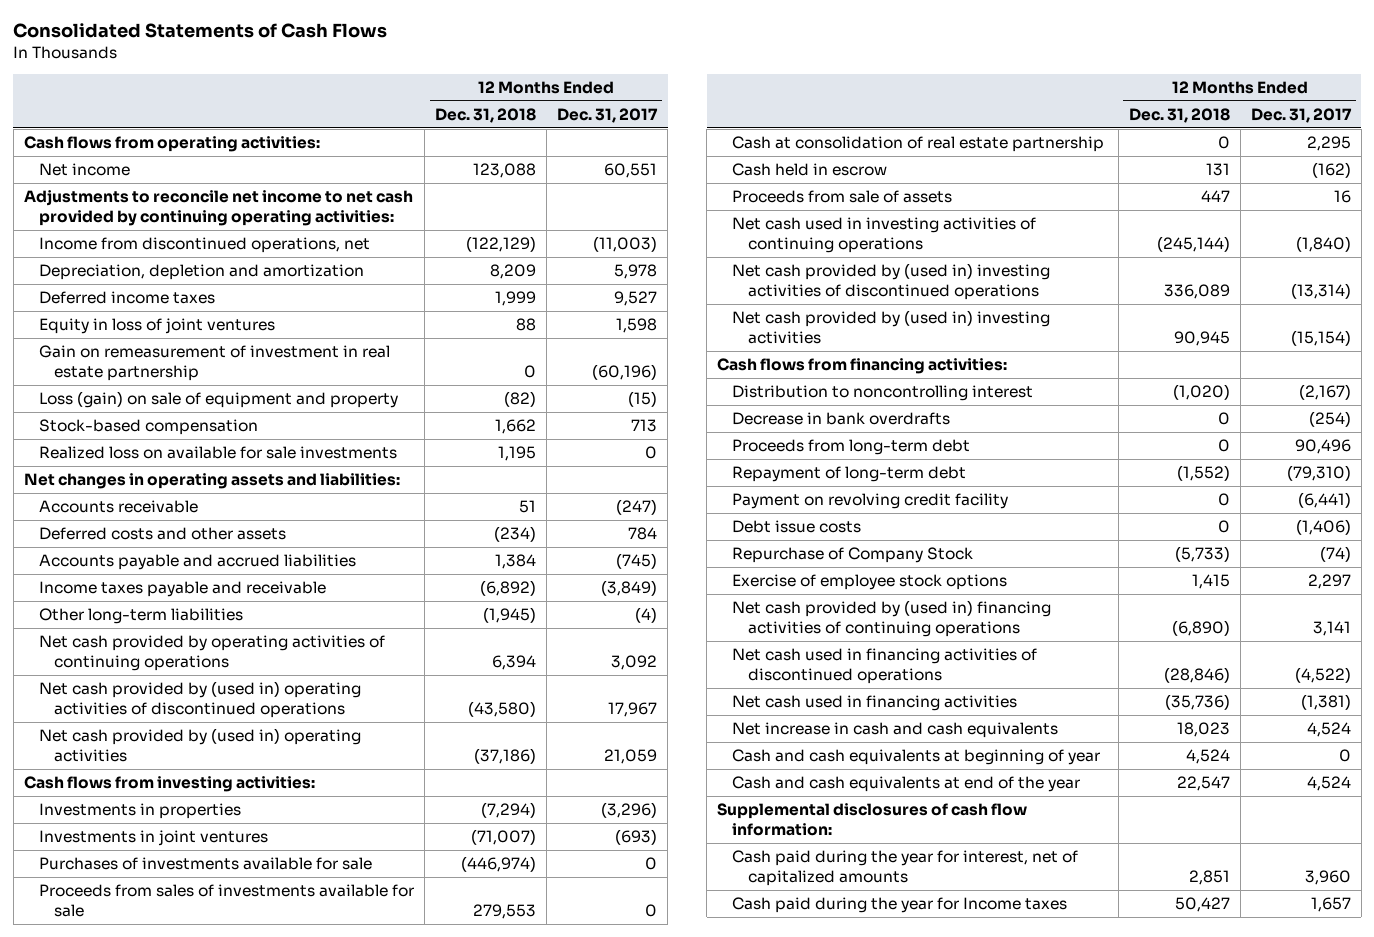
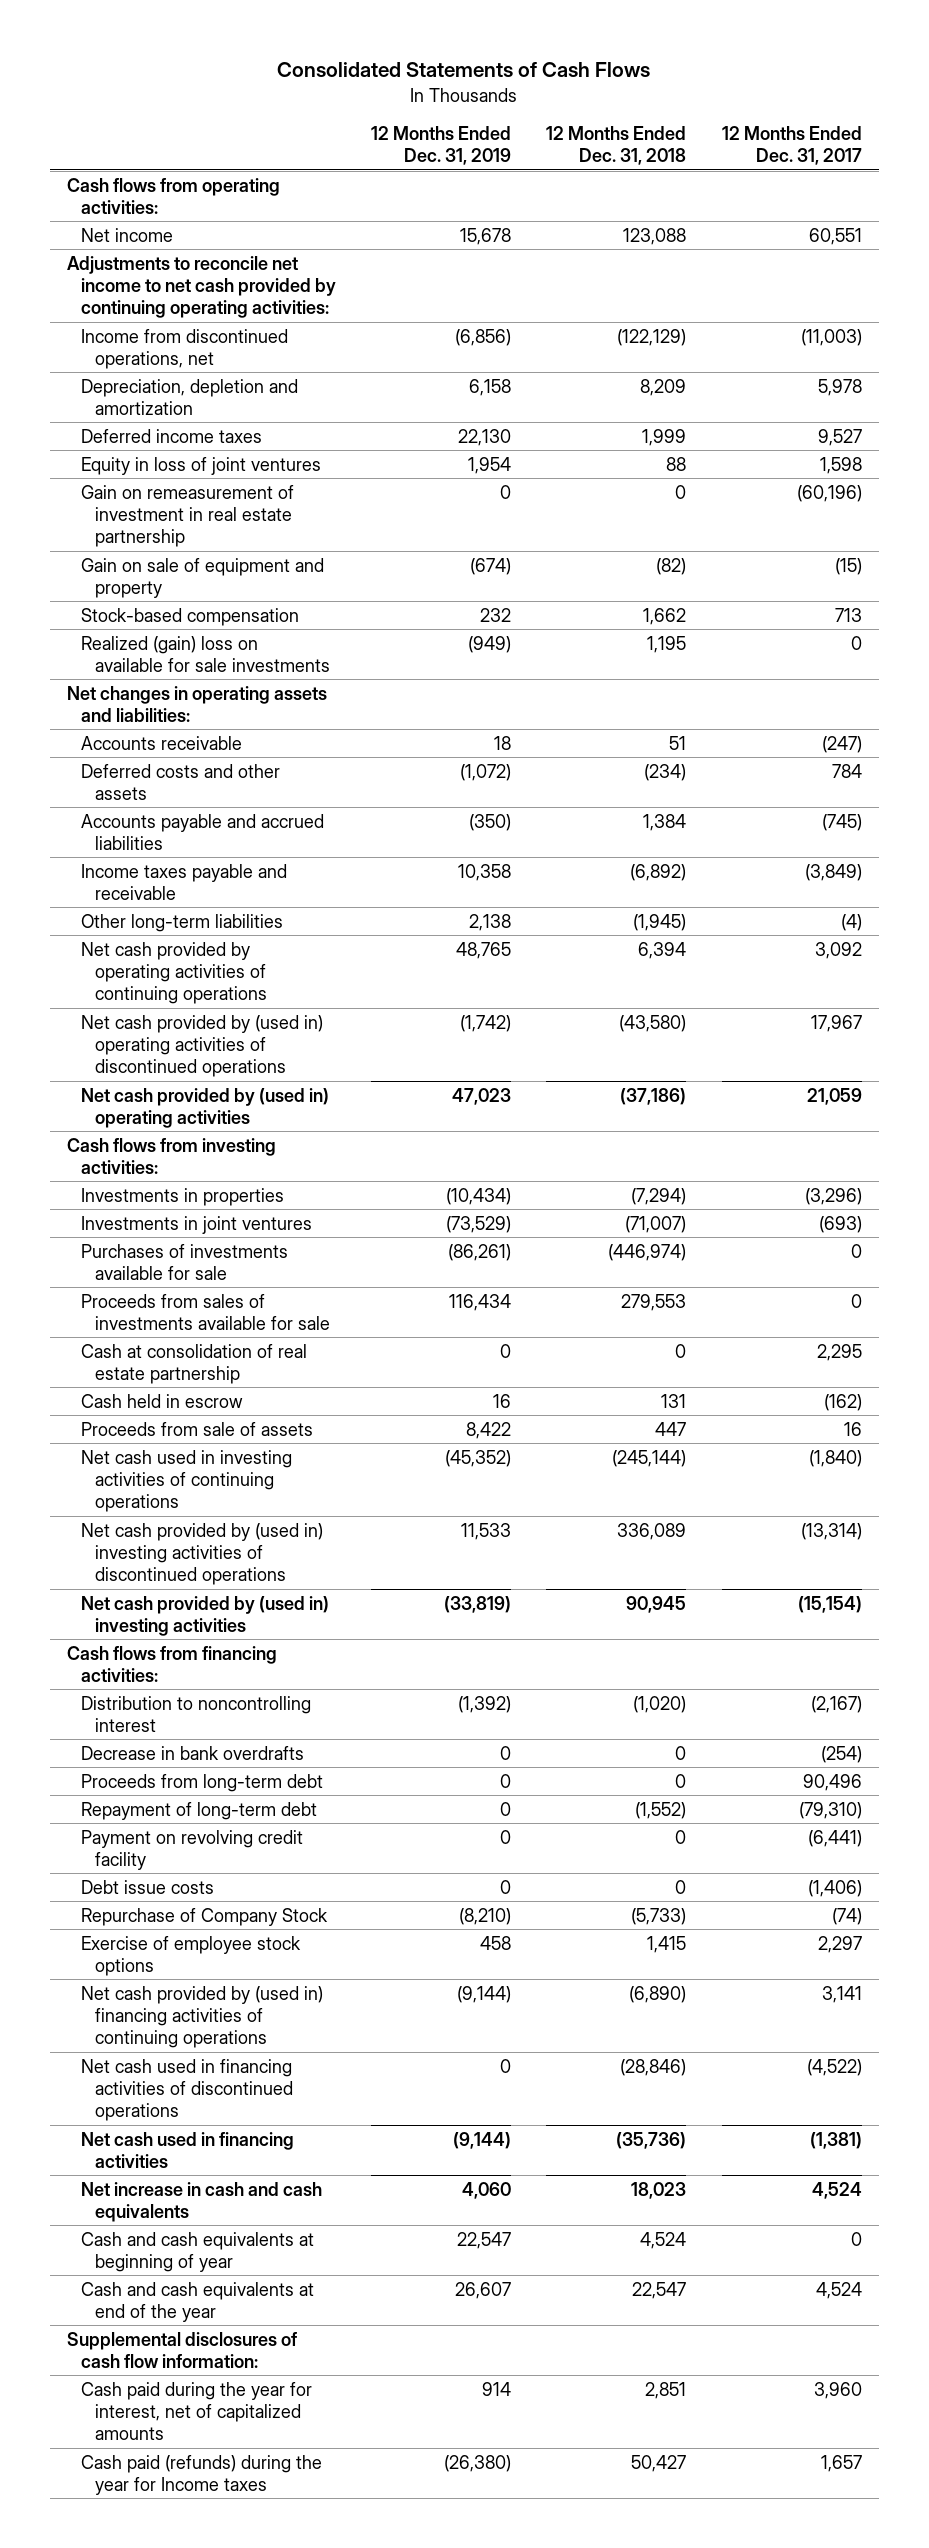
none -> [371,126,512,166] 12 Months Ended Dec. 31, 2019
[38,391,398,409] Loss (gain) on sale of equipment and property -> [81,557,325,598] Gain on sale of equipment and property
[38,446,397,460] Realized loss on available for sale investments -> [81,635,330,672] Realized (gain) loss on available for sale investments
[732,897,1068,914] Cash paid during the year for Income taxes -> [81,2454,323,2495] Cash paid (refunds) during the year for Income taxes

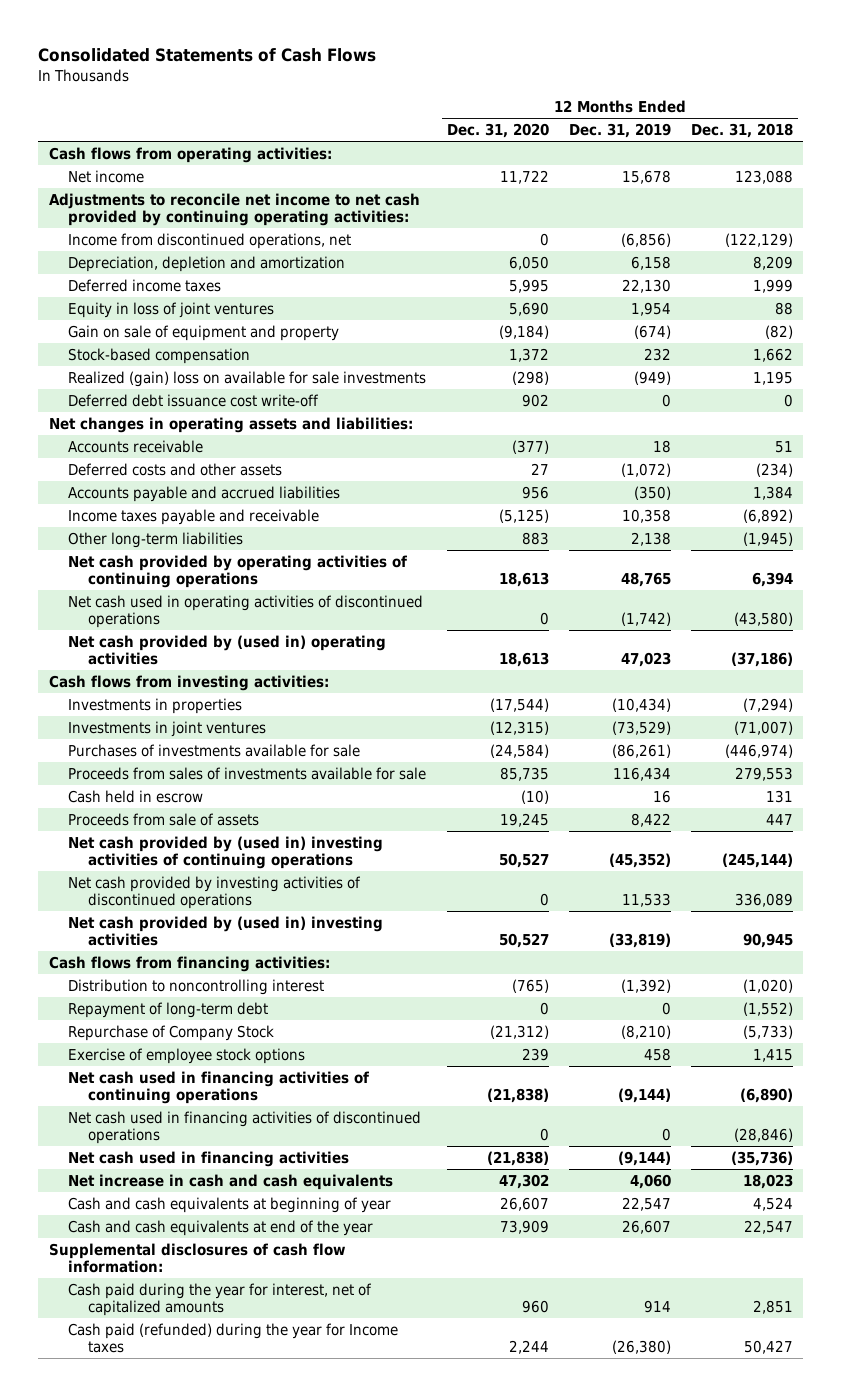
[721,126,862,166] 12 Months Ended Dec. 31, 2017 -> none
none -> [446,123,549,139] Dec. 31, 2020
[81,484,295,547] Gain on remeasurement of investment in real estate partnership -> none
none -> [68,393,320,407] Deferred debt issuance cost write-off
[81,1014,324,1077] Net cash provided by (used in) operating activities of discontinued operations -> [68,594,424,629] Net cash used in operating activities of discontinued operations
[81,1343,308,1384] Cash at consolidation of real estate partnership -> none
[81,1449,293,1512] Net cash used in investing activities of continuing operations -> [68,835,384,870] Net cash provided by (used in) investing activities of continuing operations
[81,1522,324,1585] Net cash provided by (used in) investing activities of discontinued operations -> [68,875,362,910] Net cash provided by investing activities of discontinued operations
[81,1745,305,1760] Decrease in bank overdrafts -> none
[81,1773,324,1792] Proceeds from long-term debt -> none
[81,1829,304,1870] Payment on revolving credit facility -> none
[81,1879,215,1894] Debt issue costs -> none
[81,1985,324,2048] Net cash provided by (used in) financing activities of continuing operations -> [68,1070,370,1105] Net cash used in financing activities of continuing operations
[81,2454,323,2495] Cash paid (refunds) during the year for Income taxes -> [68,1322,399,1354] Cash paid (refunded) during the year for Income taxes

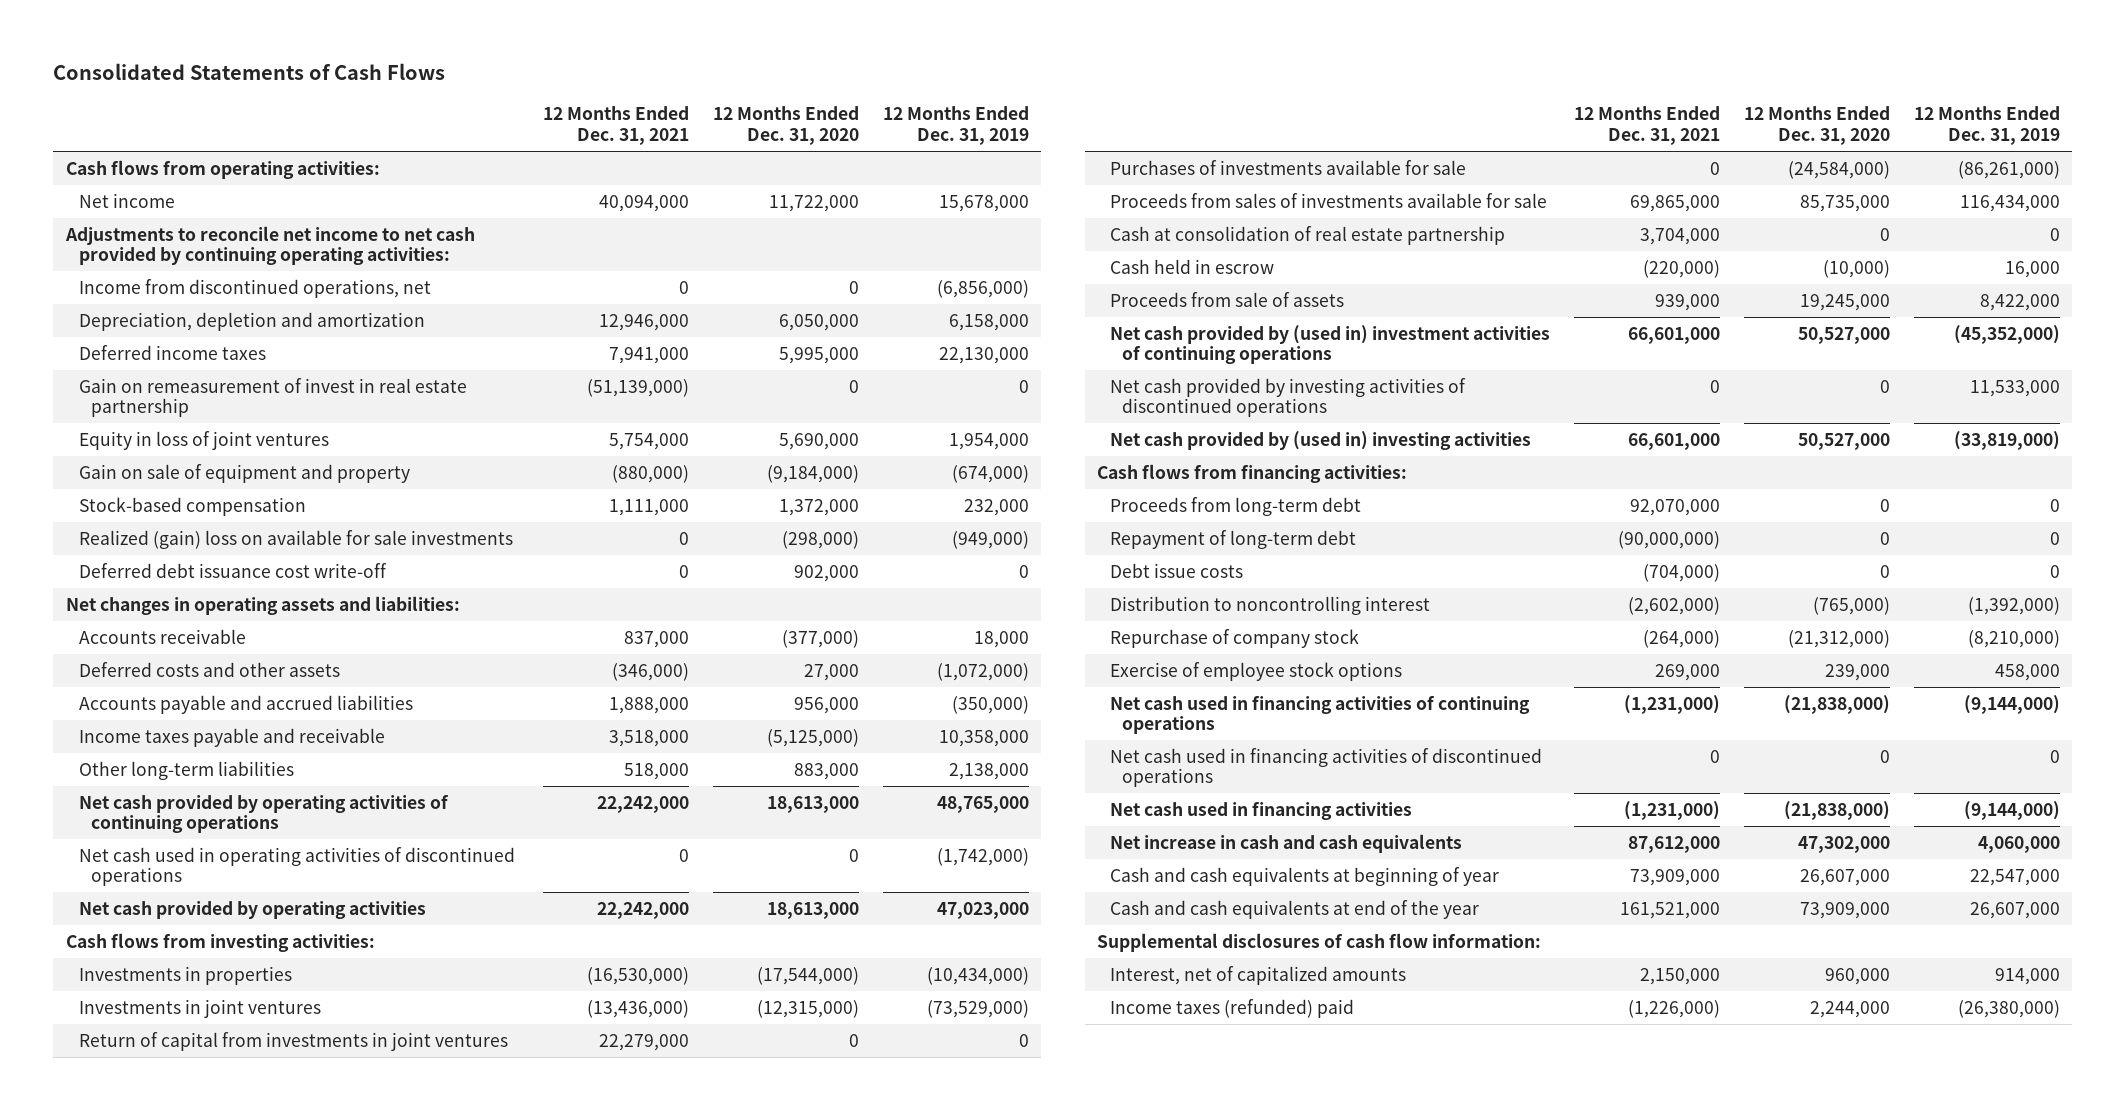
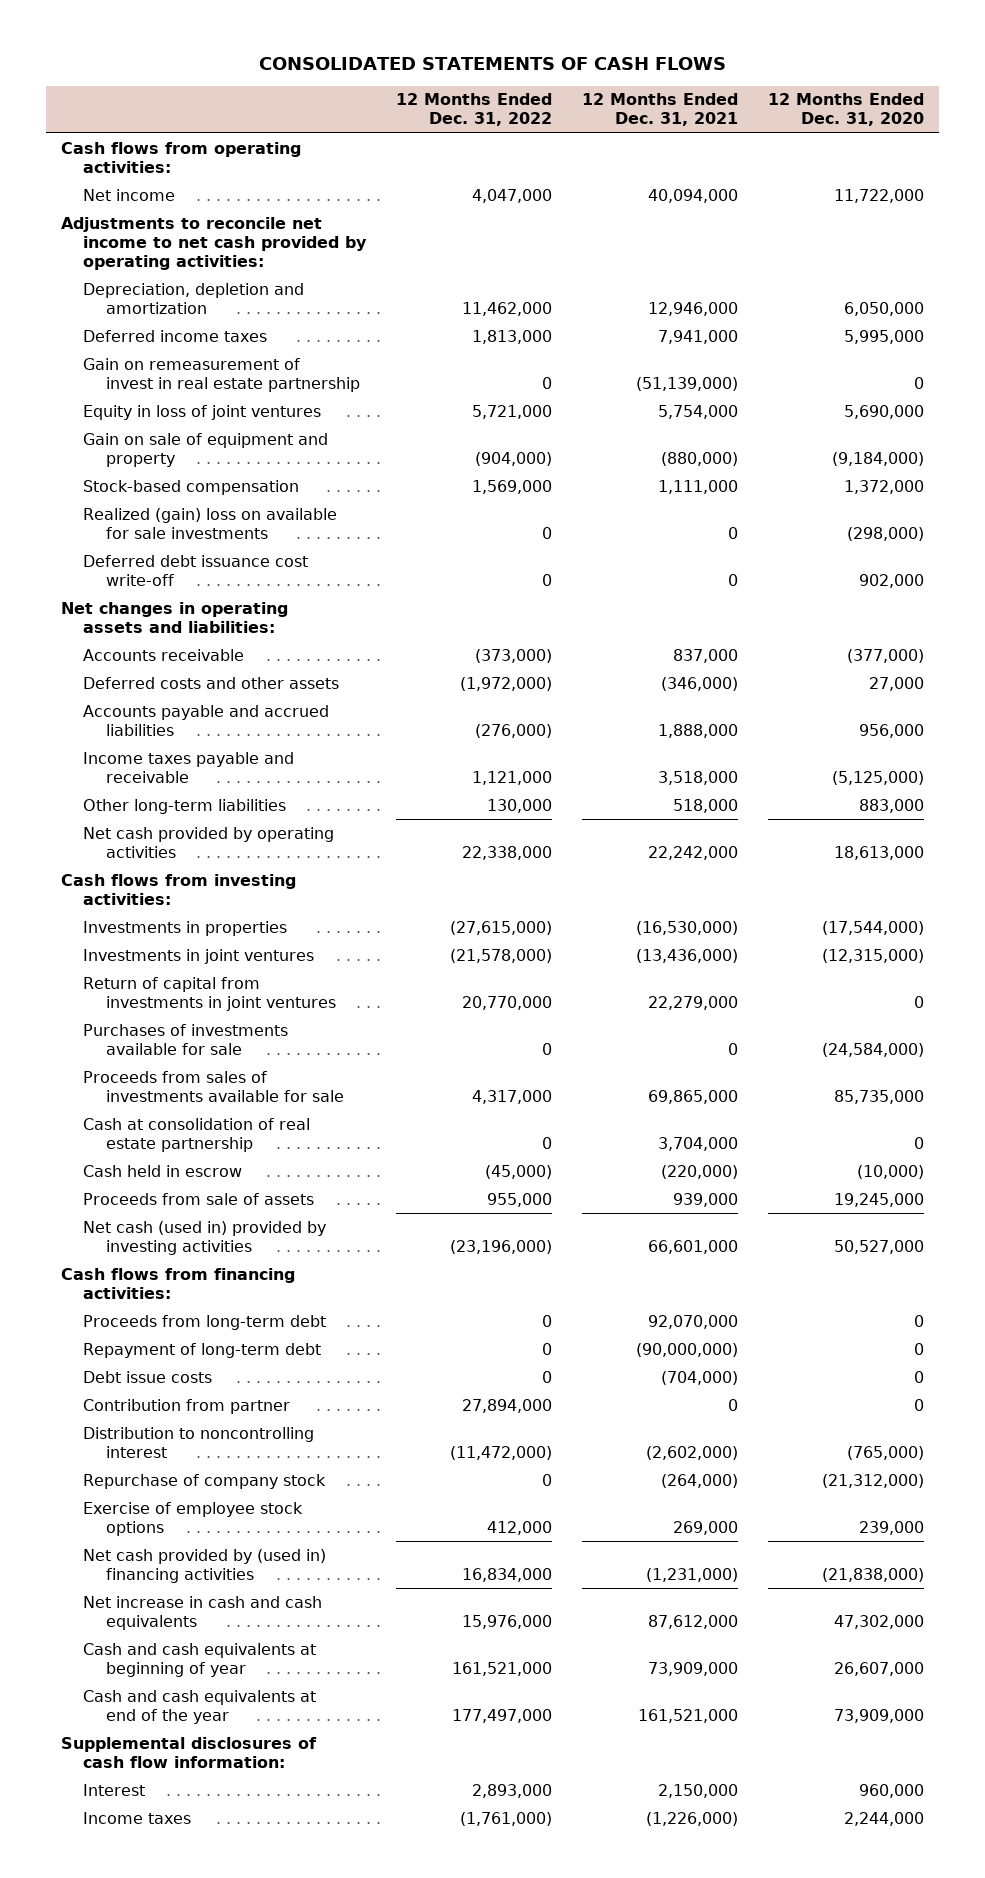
[53,63,446,81] Consolidated Statements of Cash Flows -> [259,57,727,71] CONSOLIDATED STATEMENTS OF CASH FLOWS
[883,106,1030,145] 12 Months Ended Dec. 31, 2019 -> none
none -> [396,93,553,127] 12 Months Ended Dec. 31, 2022
[78,278,431,298] Income from discontinued operations, net -> none
[64,225,475,266] Adjustments to reconcile net income to net cash provided by continuing operating activities: -> [60,216,368,270] Adjustments to reconcile net income to net cash provided by operating activities:
[78,793,449,834] Net cash provided by operating activities of continuing operations -> none
[78,846,515,887] Net cash used in operating activities of discontinued operations -> none
[1109,324,1550,365] Net cash provided by (used in) investment activities of continuing operations -> none
[1109,377,1466,418] Net cash provided by investing activities of discontinued operations -> none
[1109,430,1531,450] Net cash provided by (used in) investing activities -> [83,1220,327,1255] Net cash (used in) provided by investing activities
none -> [83,1398,291,1414] Contribution from partner
[1109,694,1530,735] Net cash used in financing activities of continuing operations -> none
[1109,747,1542,788] Net cash used in financing activities of discontinued operations -> none
[1109,800,1412,820] Net cash used in financing activities -> [83,1548,327,1583] Net cash provided by (used in) financing activities
[1109,965,1406,985] Interest, net of capitalized amounts -> [83,1783,146,1796] Interest
[1109,998,1354,1018] Income taxes (refunded) paid -> [83,1811,192,1824] Income taxes

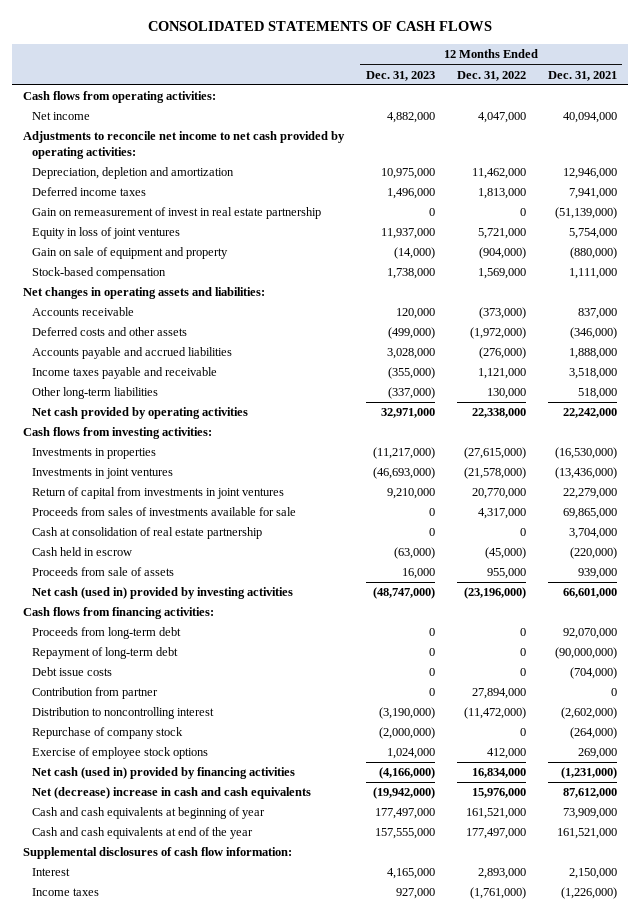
[767,93,924,127] 12 Months Ended Dec. 31, 2020 -> none
none -> [365,70,435,81] Dec. 31, 2023
[83,507,338,539] Realized (gain) loss on available for sale investments -> none
[83,554,309,586] Deferred debt issuance cost write-off -> none
[83,1023,289,1055] Purchases of investments available for sale -> none
[83,1548,327,1583] Net cash provided by (used in) financing activities -> [32,767,296,780] Net cash (used in) provided by financing activities
[83,1595,323,1630] Net increase in cash and cash equivalents -> [32,787,312,800] Net (decrease) increase in cash and cash equivalents

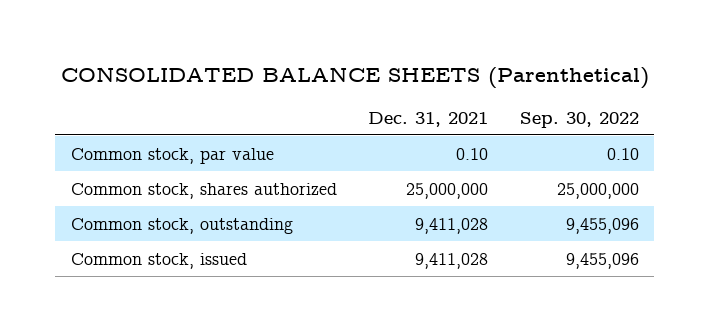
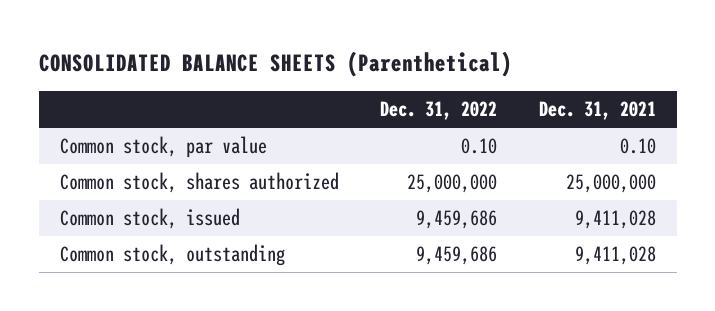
[519,111,639,128] Sep. 30, 2022 -> none
none -> [380,101,498,121] Dec. 31, 2022
[70,217,293,234] Common stock, outstanding -> [59,244,285,267] Common stock, outstanding

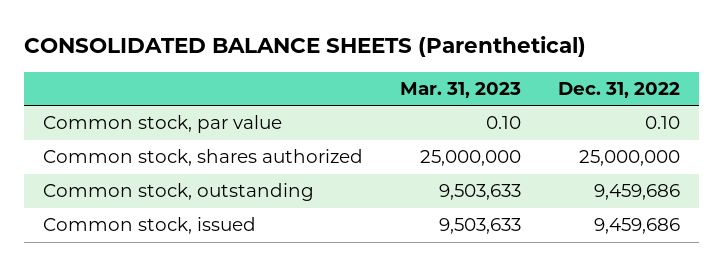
[538,101,656,121] Dec. 31, 2021 -> none
none -> [399,81,521,98] Mar. 31, 2023
[59,208,240,230] Common stock, issued -> [42,217,256,235] Common stock, issued

